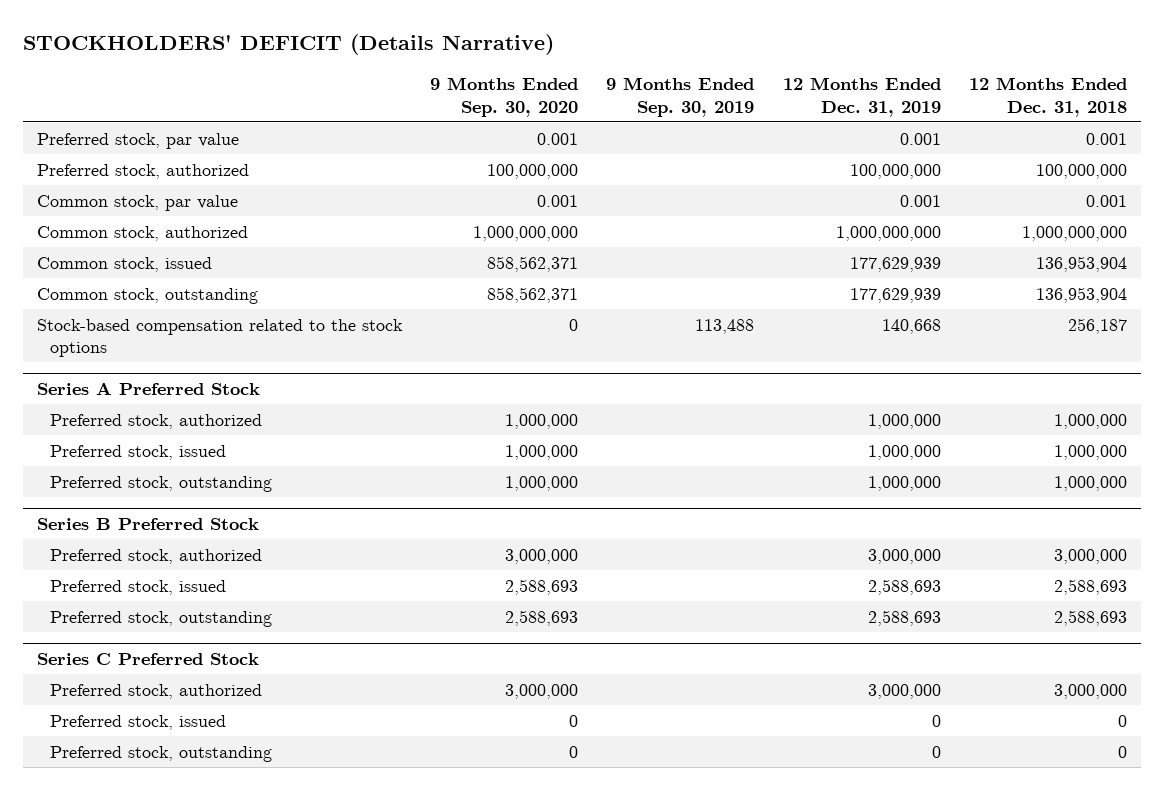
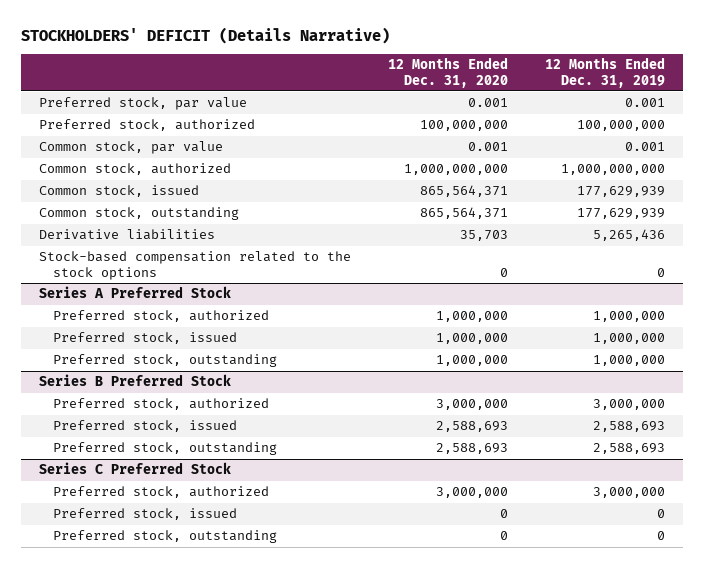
[429,76,578,117] 9 Months Ended Sep. 30, 2020 -> none
[606,76,755,117] 9 Months Ended Sep. 30, 2019 -> none
[968,76,1127,117] 12 Months Ended Dec. 31, 2018 -> none
none -> [387,57,508,88] 12 Months Ended Dec. 31, 2020
none -> [39,229,216,241] Derivative liabilities
[881,318,941,334] 140,668 -> [656,267,665,277] 0

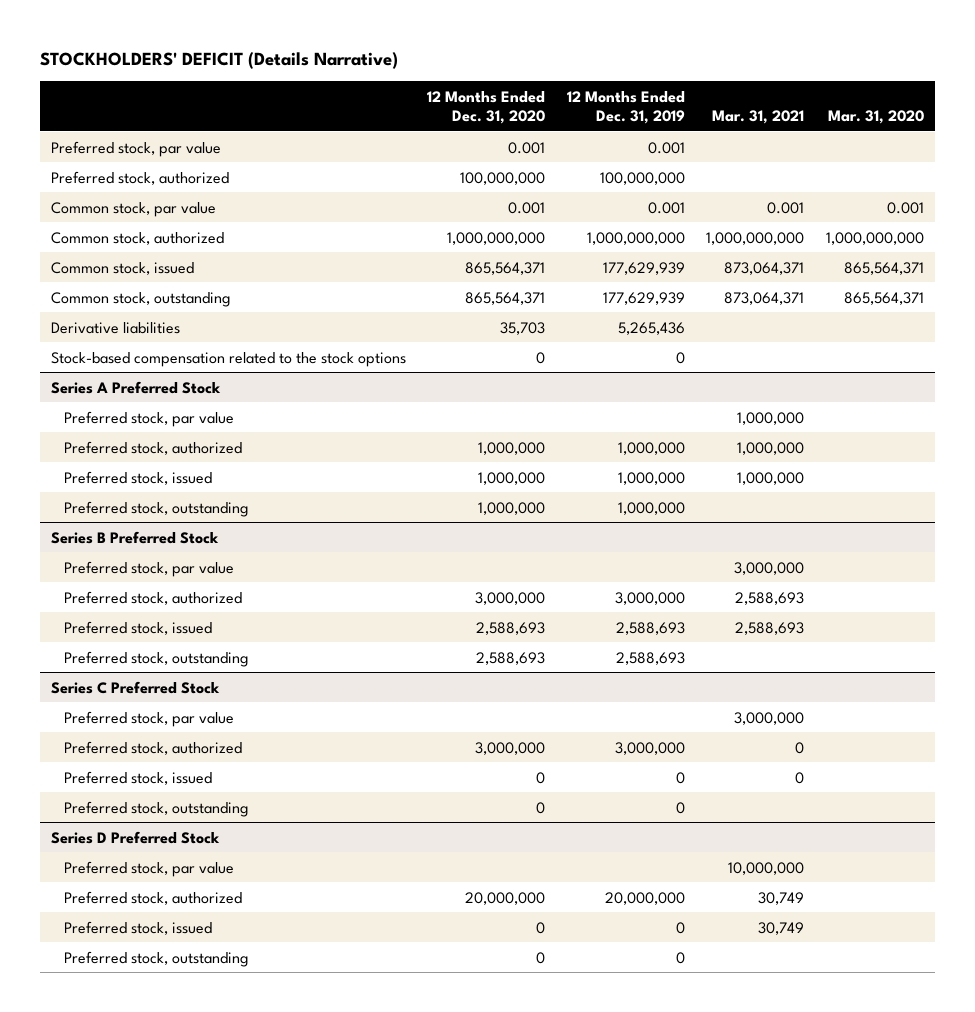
none -> [712,109,805,124] Mar. 31, 2021
none -> [828,109,925,124] Mar. 31, 2020
none -> [64,410,235,427] Preferred stock, par value
none -> [64,560,235,577] Preferred stock, par value
none -> [64,710,235,727] Preferred stock, par value
none -> [50,830,220,844] Series D Preferred Stock
none -> [64,860,235,877] Preferred stock, par value
none -> [64,890,243,905] Preferred stock, authorized
none -> [64,920,213,935] Preferred stock, issued
none -> [64,950,250,967] Preferred stock, outstanding

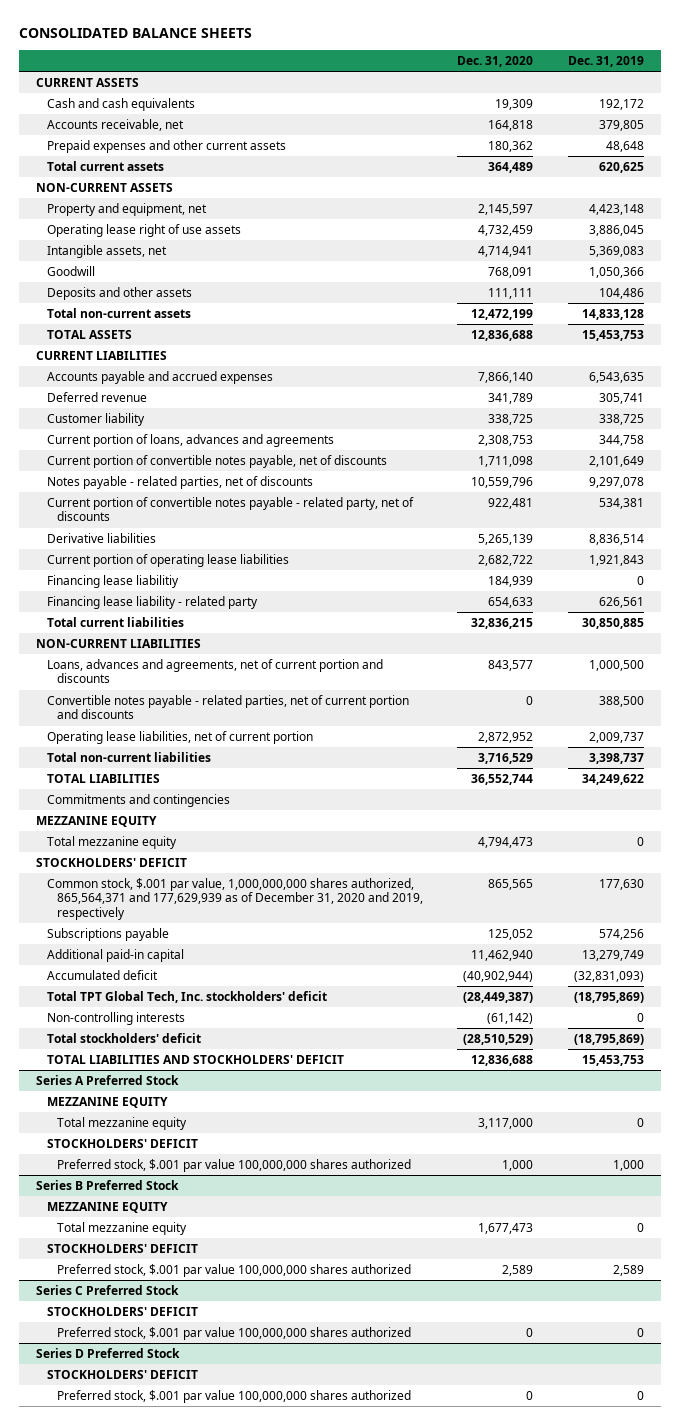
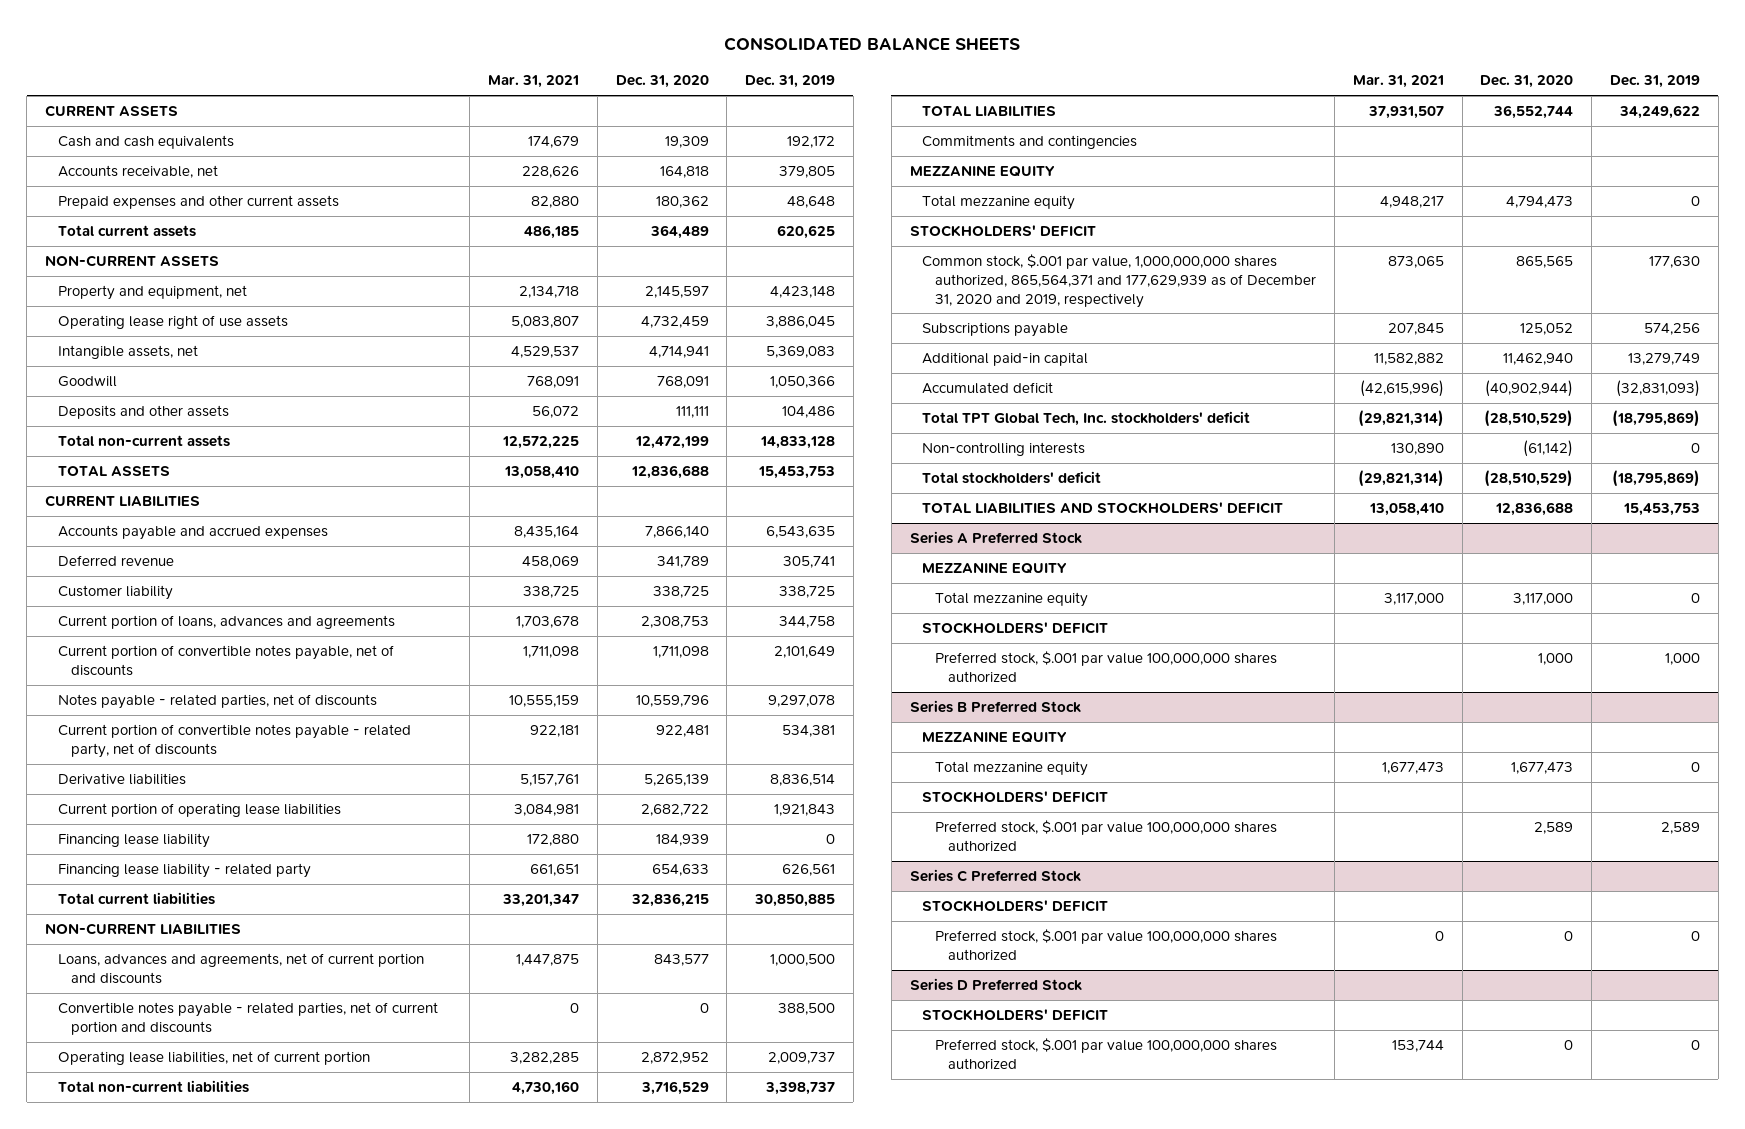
none -> [488,75,580,89] Mar. 31, 2021
[46,574,179,588] Financing lease liabilitiy -> [57,833,210,849] Financing lease liability
[463,991,534,1003] (28,449,387) -> [1484,410,1574,428] (28,510,529)

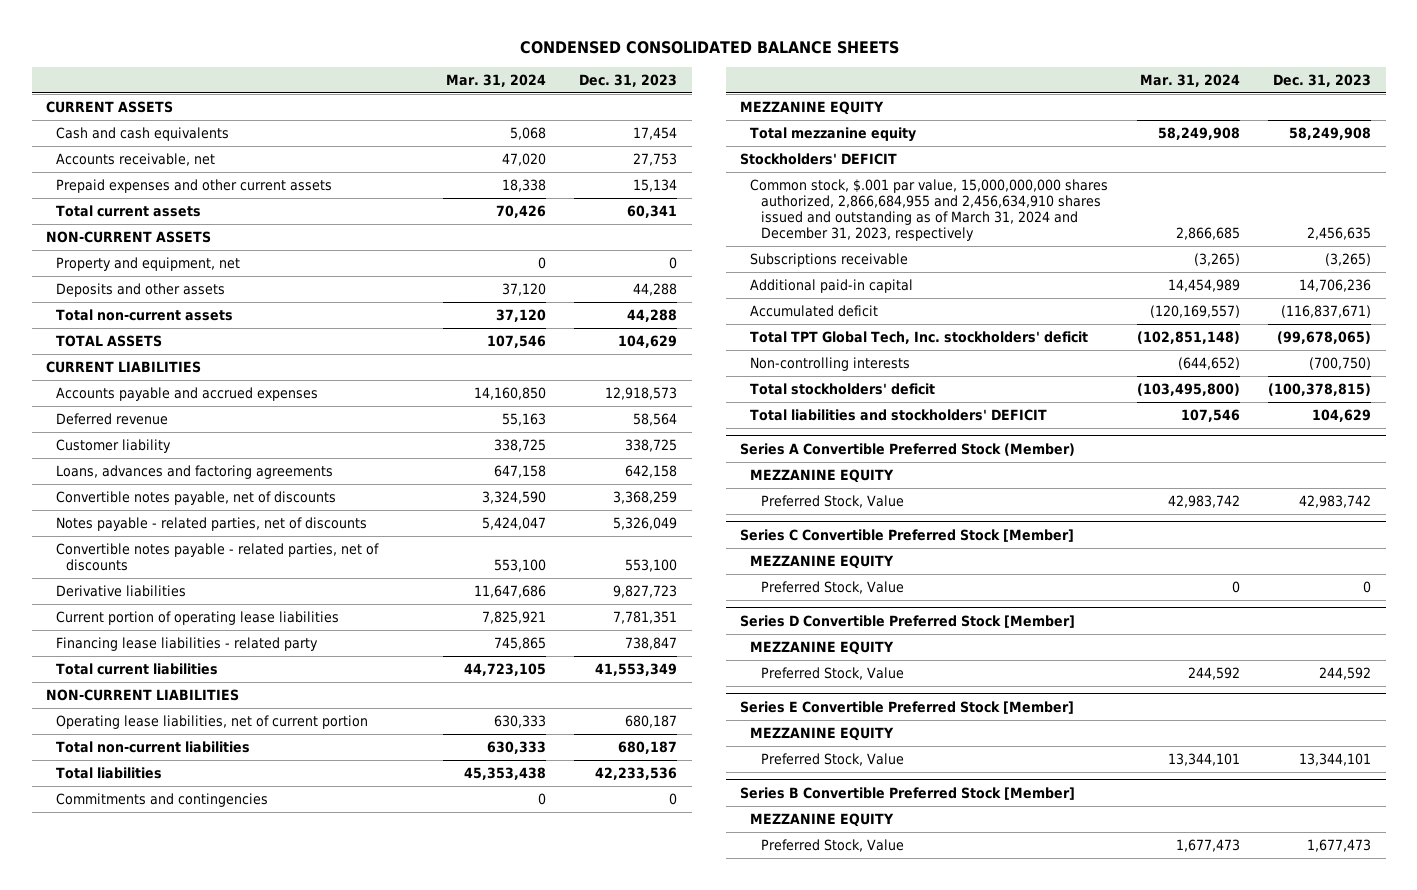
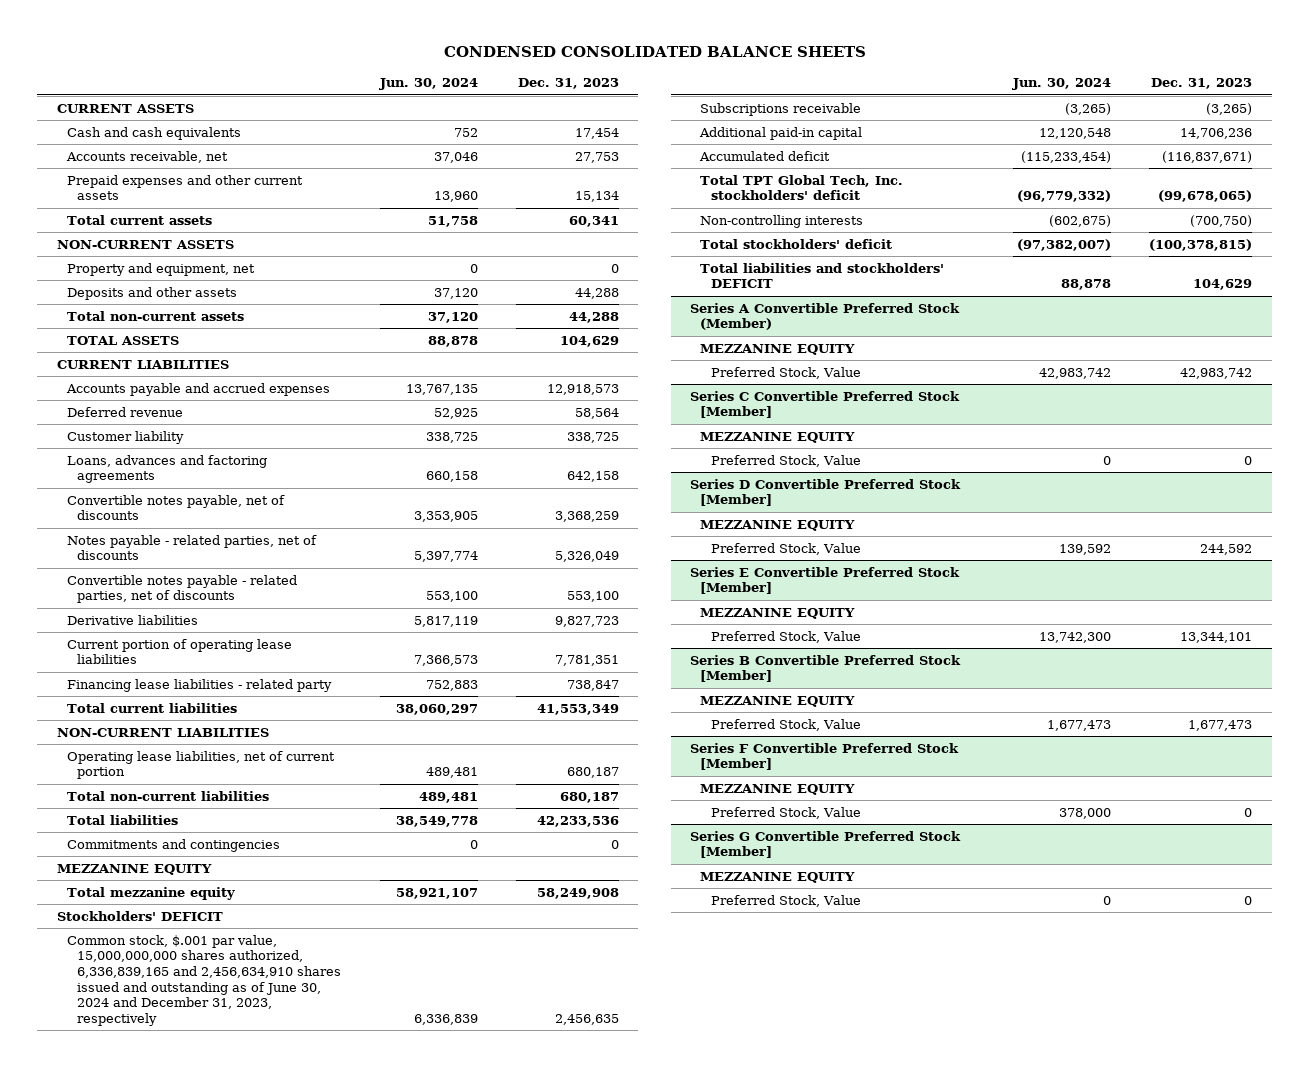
[445,73,546,87] Mar. 31, 2024 -> none
none -> [378,78,478,91] Jun. 30, 2024
[750,179,1109,241] Common stock, $.001 par value, 15,000,000,000 shares authorized, 2,866,684,955 and 2,456,634,910 shares issued and outstanding as of March 31, 2024 and December 31, 2023, respectively -> [67,934,342,1026] Common stock, $.001 par value, 15,000,000,000 shares authorized, 6,336,839,165 and 2,456,634,910 shares issued and outstanding as of June 30, 2024 and December 31, 2023, respectively
none -> [689,742,959,771] Series F Convertible Preferred Stock [Member]
none -> [700,783,856,795] MEZZANINE EQUITY
none -> [710,806,861,819] Preferred Stock, Value
none -> [689,830,961,859] Series G Convertible Preferred Stock [Member]
none -> [700,871,856,883] MEZZANINE EQUITY
none -> [710,894,861,907] Preferred Stock, Value

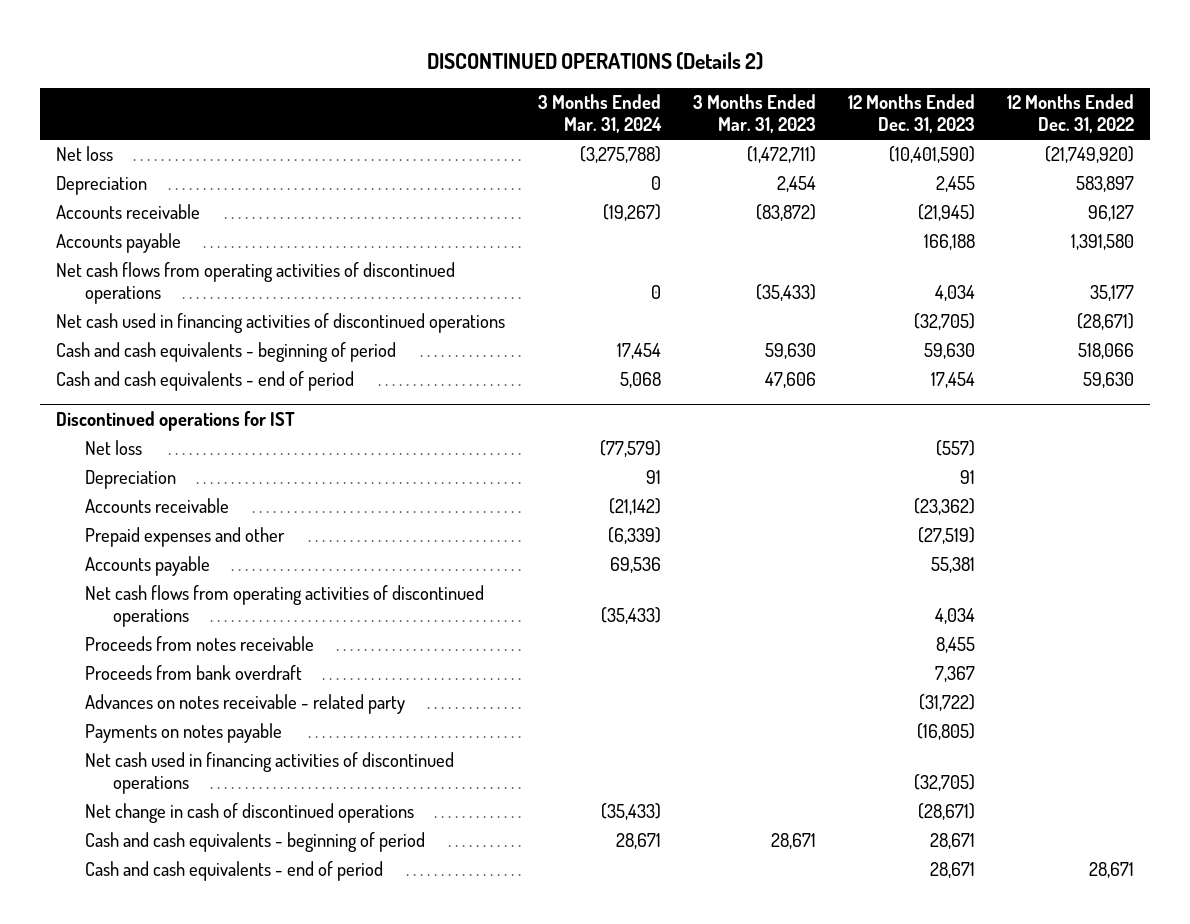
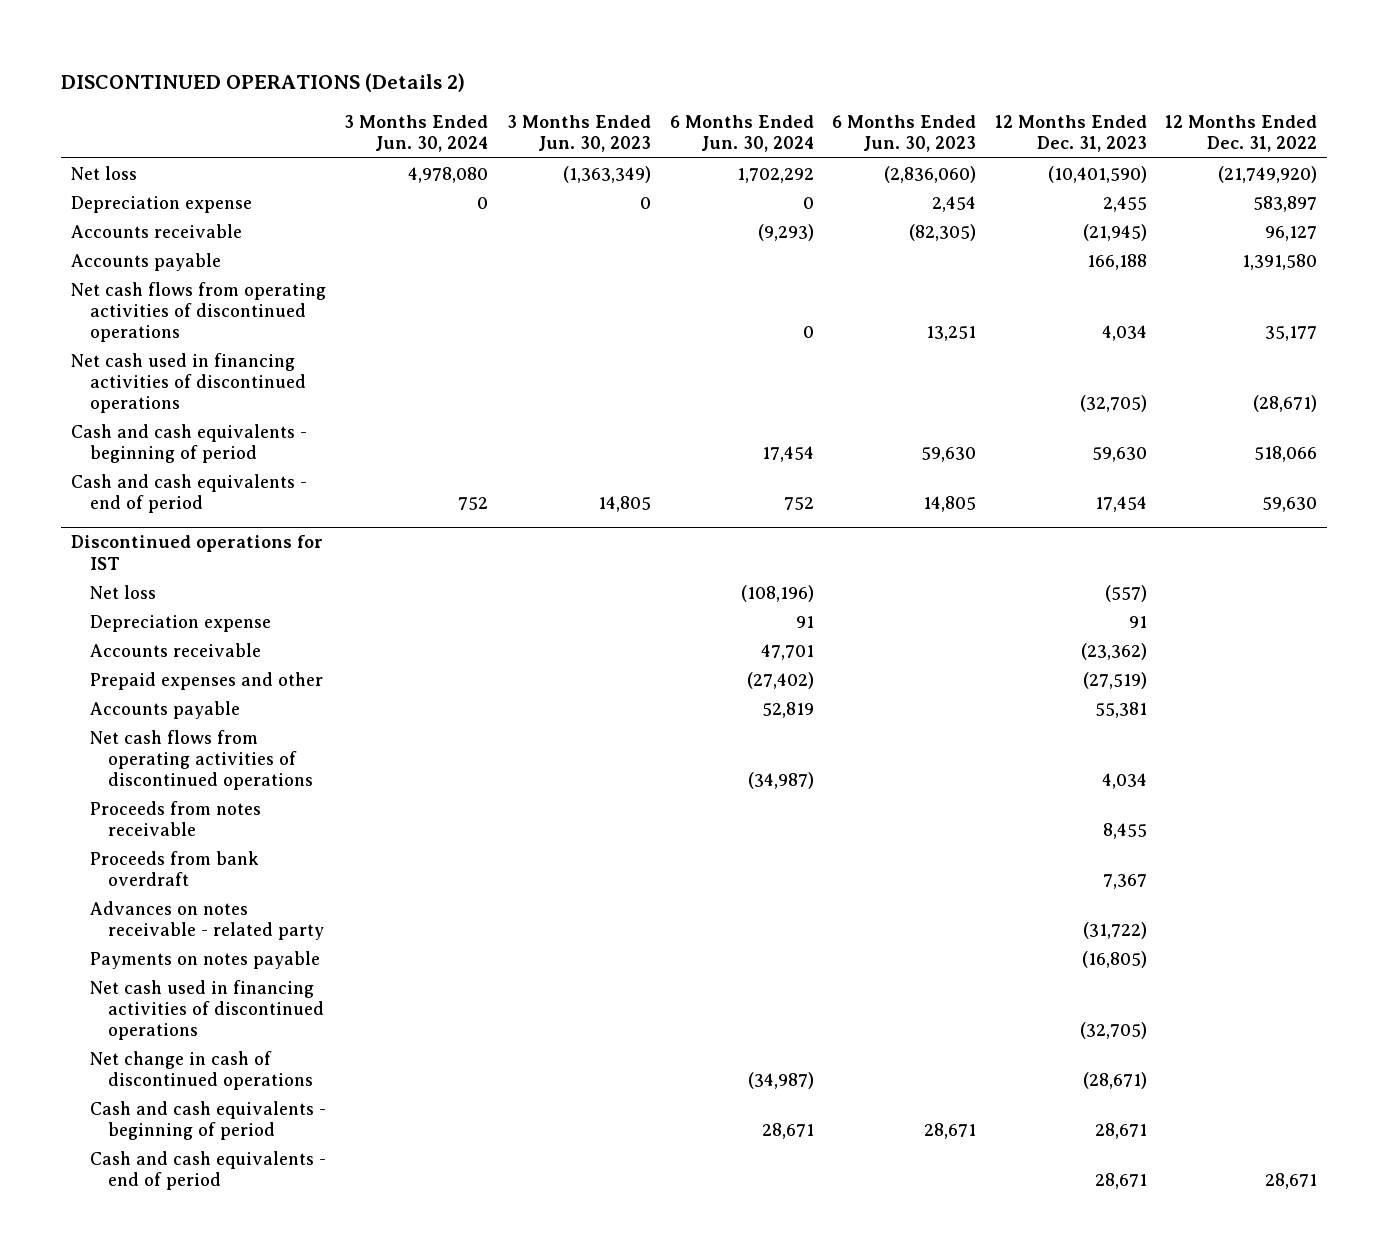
[537,94,662,134] 3 Months Ended Mar. 31, 2024 -> none
[692,94,816,134] 3 Months Ended Mar. 31, 2023 -> none
none -> [344,115,489,153] 3 Months Ended Jun. 30, 2024
none -> [506,115,651,153] 3 Months Ended Jun. 30, 2023
none -> [669,115,814,153] 6 Months Ended Jun. 30, 2024
none -> [832,115,977,153] 6 Months Ended Jun. 30, 2023
[56,176,148,196] Depreciation -> [70,195,252,213] Depreciation expense
[84,470,176,490] Depreciation -> [89,614,271,632] Depreciation expense

